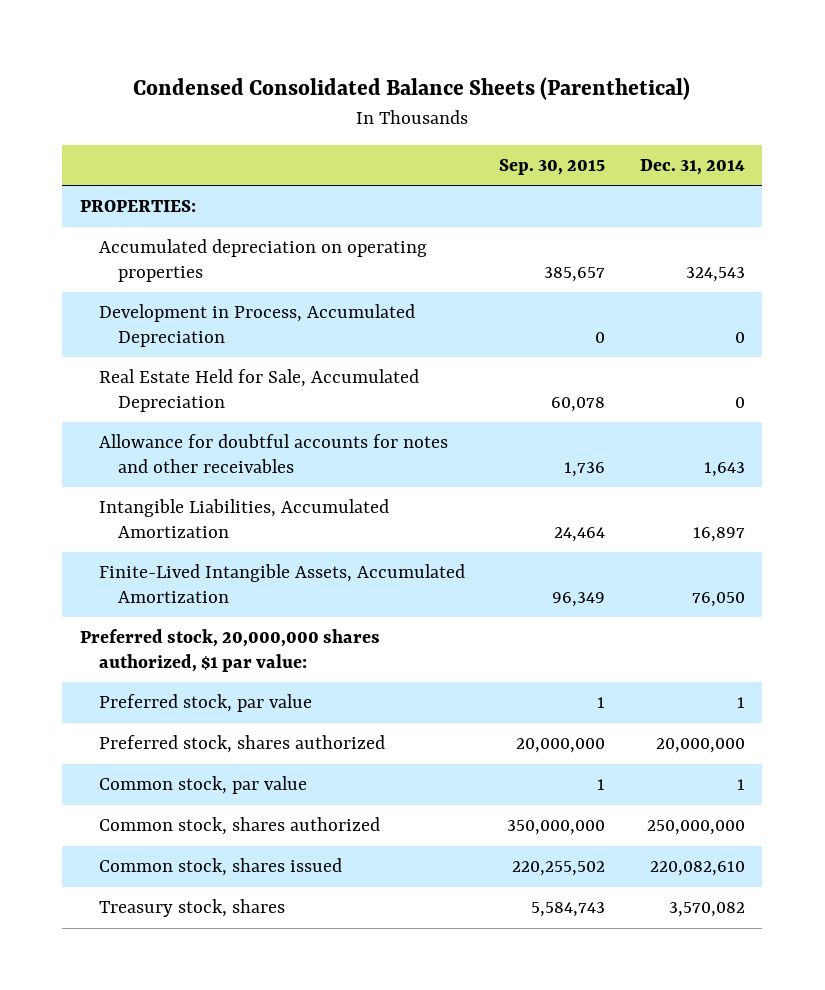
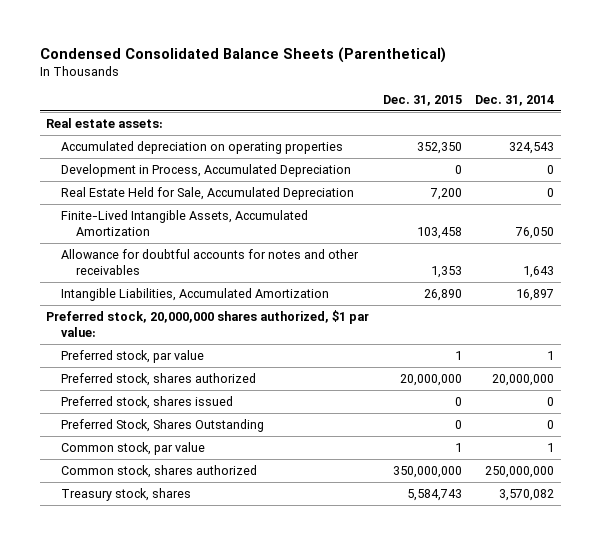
[499,159,606,176] Sep. 30, 2015 -> none
none -> [382,95,462,107] Dec. 31, 2015
[79,200,196,213] PROPERTIES: -> [46,117,164,128] Real estate assets:
[98,564,465,603] Finite-Lived Intangible Assets, Accumulated Amortization -> [61,209,309,236] Finite-Lived Intangible Assets, Accumulated Amortization
none -> [61,395,234,409] Preferred stock, shares issued
none -> [61,418,265,432] Preferred Stock, Shares Outstanding
[98,858,342,877] Common stock, shares issued -> none

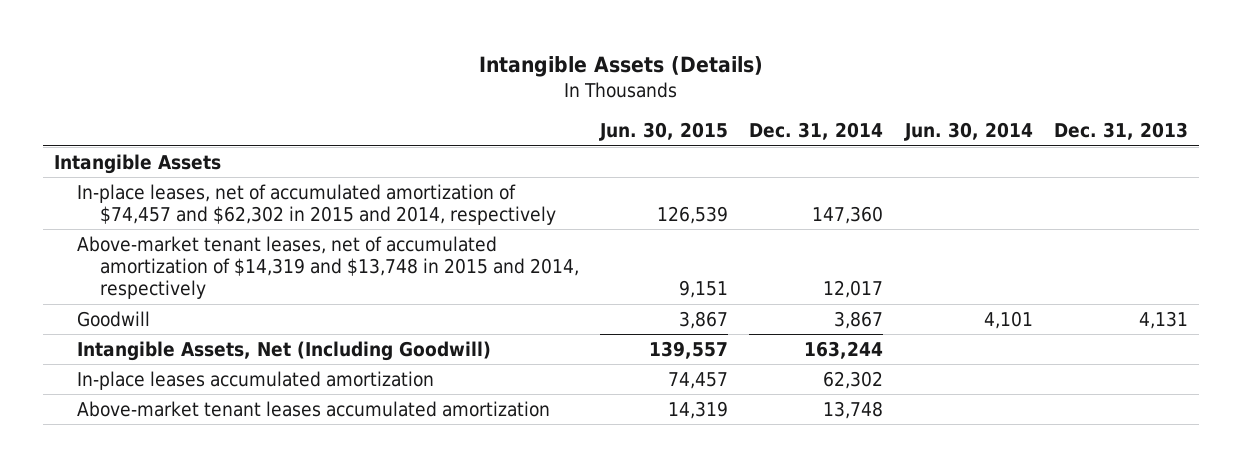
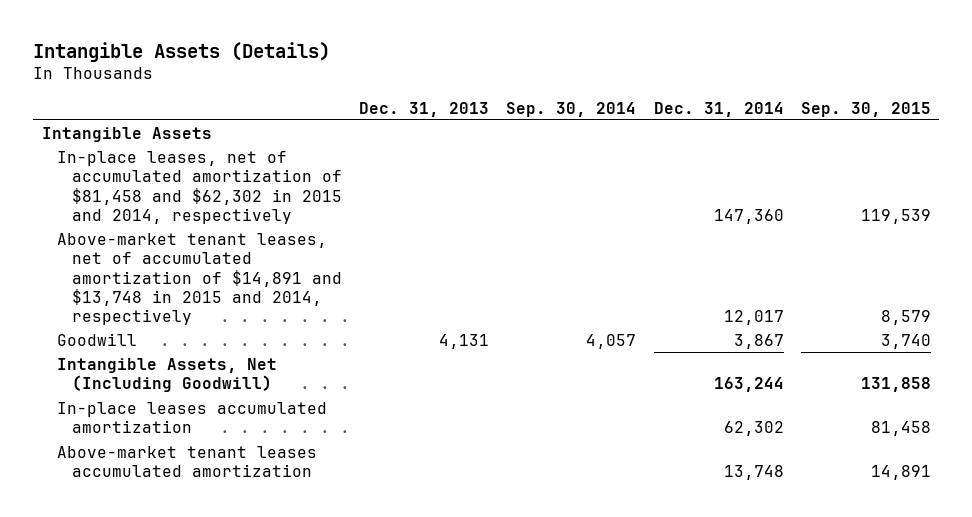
[598,122,728,142] Jun. 30, 2015 -> none
[903,122,1033,142] Jun. 30, 2014 -> none
none -> [506,101,637,117] Sep. 30, 2014
none -> [800,101,931,117] Sep. 30, 2015
[76,183,556,226] In-place leases, net of accumulated amortization of $74,457 and $62,302 in 2015 and 2014, respectively -> [56,151,342,224] In-place leases, net of accumulated amortization of $81,458 and $62,302 in 2015 and 2014, respectively
[76,235,579,300] Above-market tenant leases, net of accumulated amortization of $14,319 and $13,748 in 2015 and 2014, respectively -> [56,233,342,326] Above-market tenant leases, net of accumulated amortization of $14,891 and $13,748 in 2015 and 2014, respectively

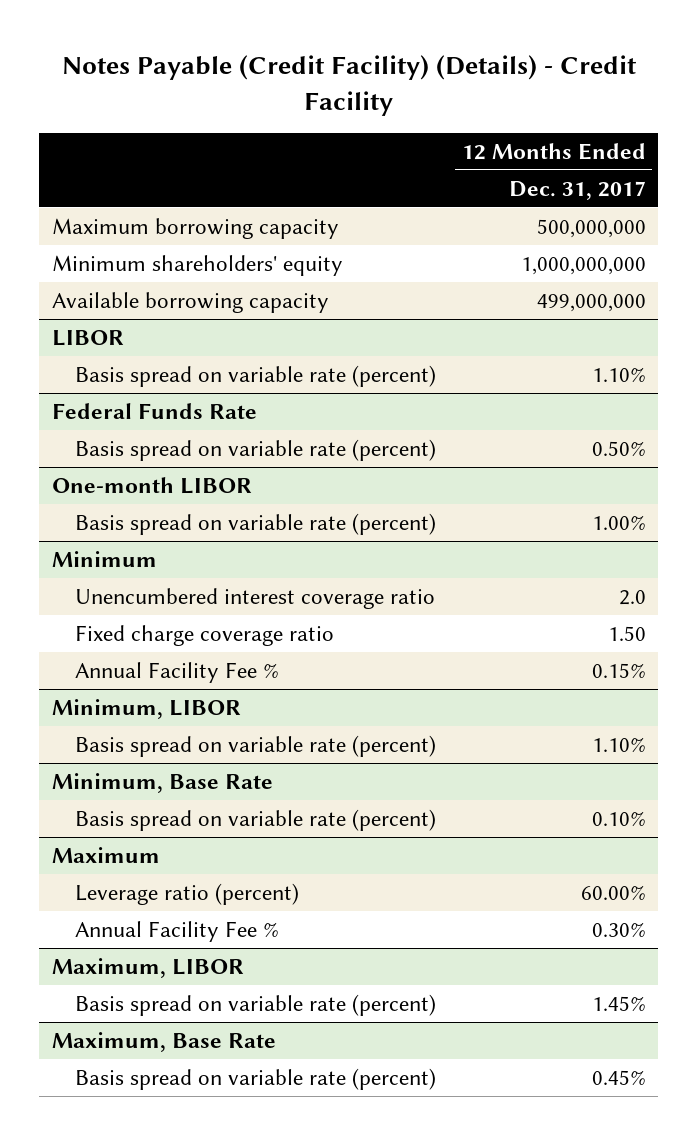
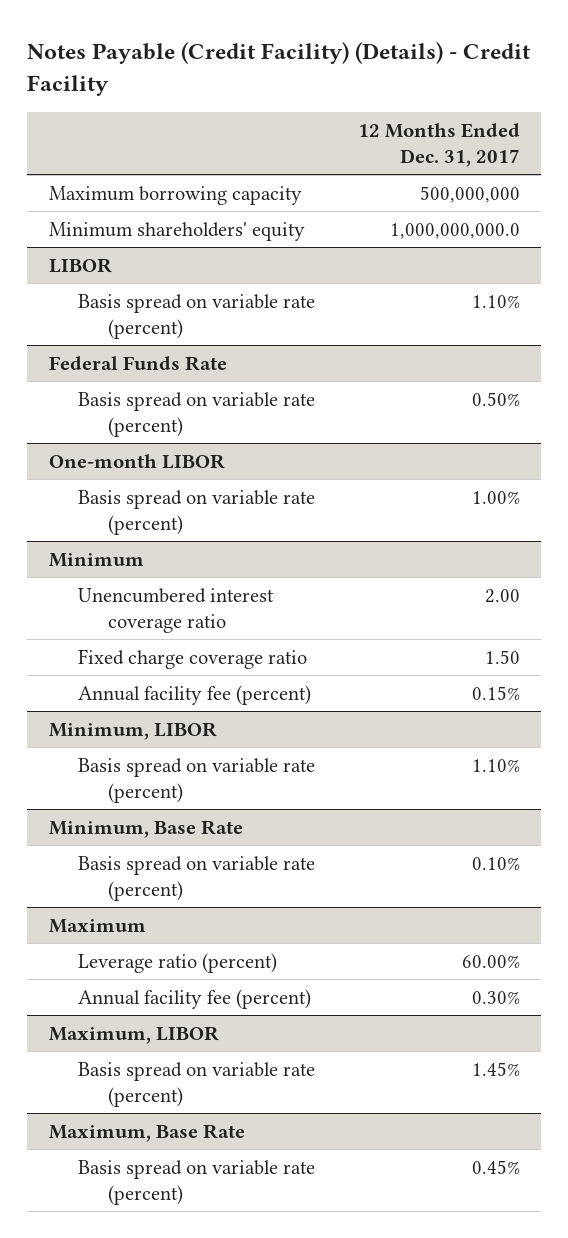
[51,291,329,313] Available borrowing capacity -> none
[520,256,646,275] 1,000,000,000 -> [389,222,520,239] 1,000,000,000.0
[618,589,646,605] 2.0 -> [484,588,520,603] 2.00
[75,661,280,683] Annual Facility Fee % -> [78,684,312,705] Annual facility fee (percent)
[75,920,280,942] Annual Facility Fee % -> [78,988,312,1009] Annual facility fee (percent)

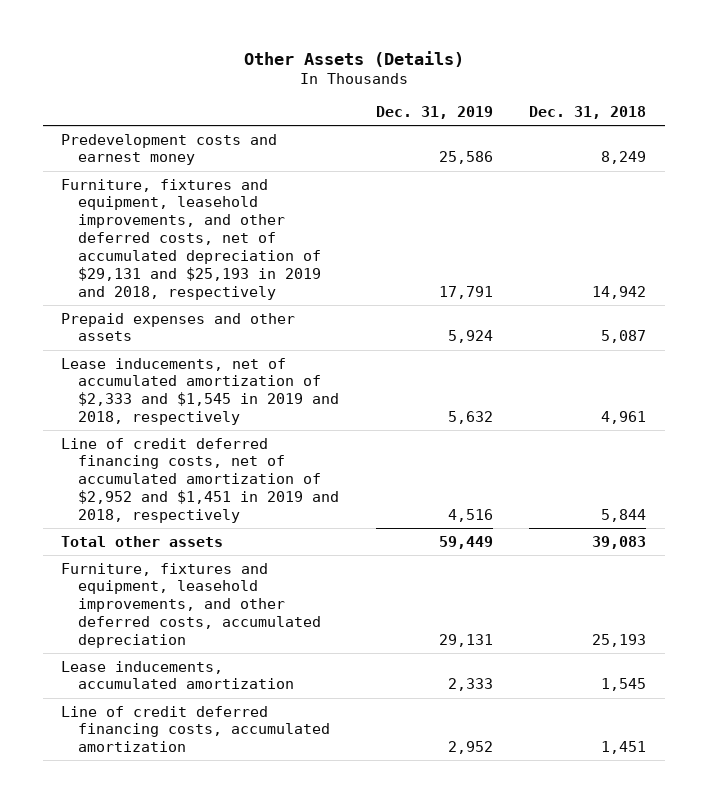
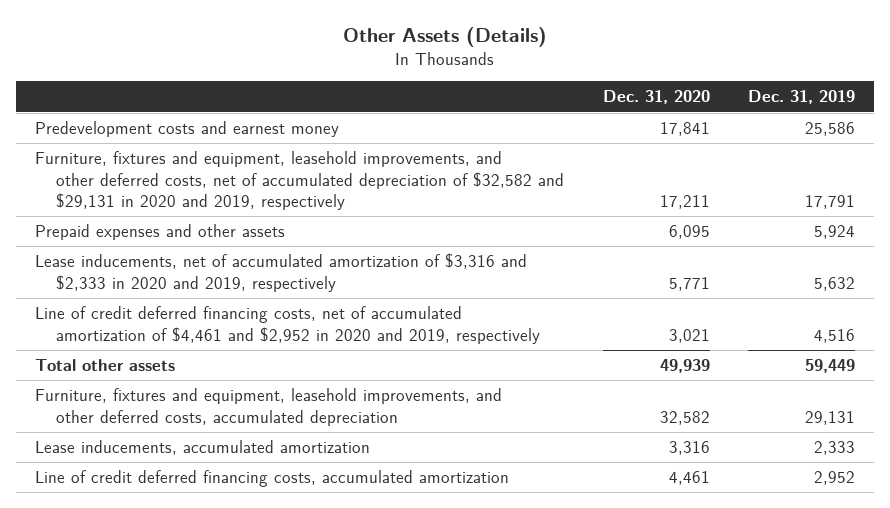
[529,106,647,120] Dec. 31, 2018 -> none
none -> [602,90,710,105] Dec. 31, 2020
[61,178,321,300] Furniture, fixtures and equipment, leasehold improvements, and other deferred costs, net of accumulated depreciation of $29,131 and $25,193 in 2019 and 2018, respectively -> [34,150,565,211] Furniture, fixtures and equipment, leasehold improvements, and other deferred costs, net of accumulated depreciation of $32,582 and $29,131 in 2020 and 2019, respectively
[61,357,339,426] Lease inducements, net of accumulated amortization of $2,333 and $1,545 in 2019 and 2018, respectively -> [34,252,527,292] Lease inducements, net of accumulated amortization of $3,316 and $2,333 in 2020 and 2019, respectively
[61,437,339,523] Line of credit deferred financing costs, net of accumulated amortization of $2,952 and $1,451 in 2019 and 2018, respectively -> [34,305,541,344] Line of credit deferred financing costs, net of accumulated amortization of $4,461 and $2,952 in 2020 and 2019, respectively

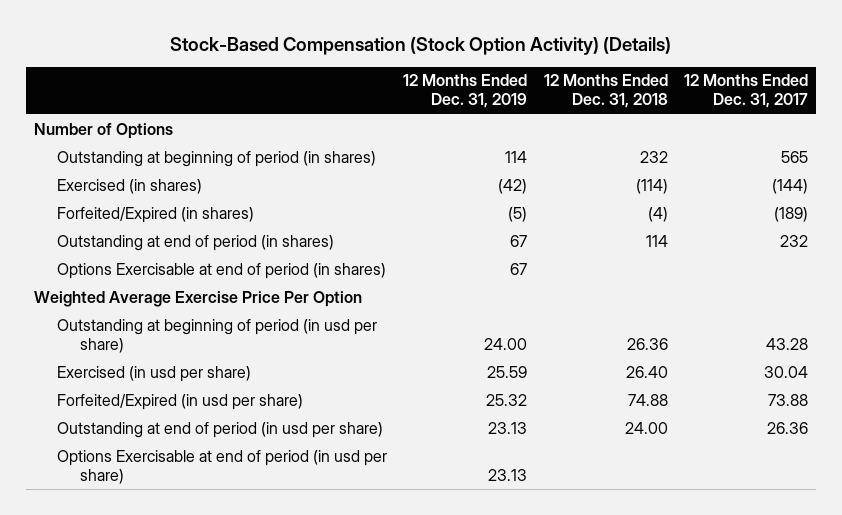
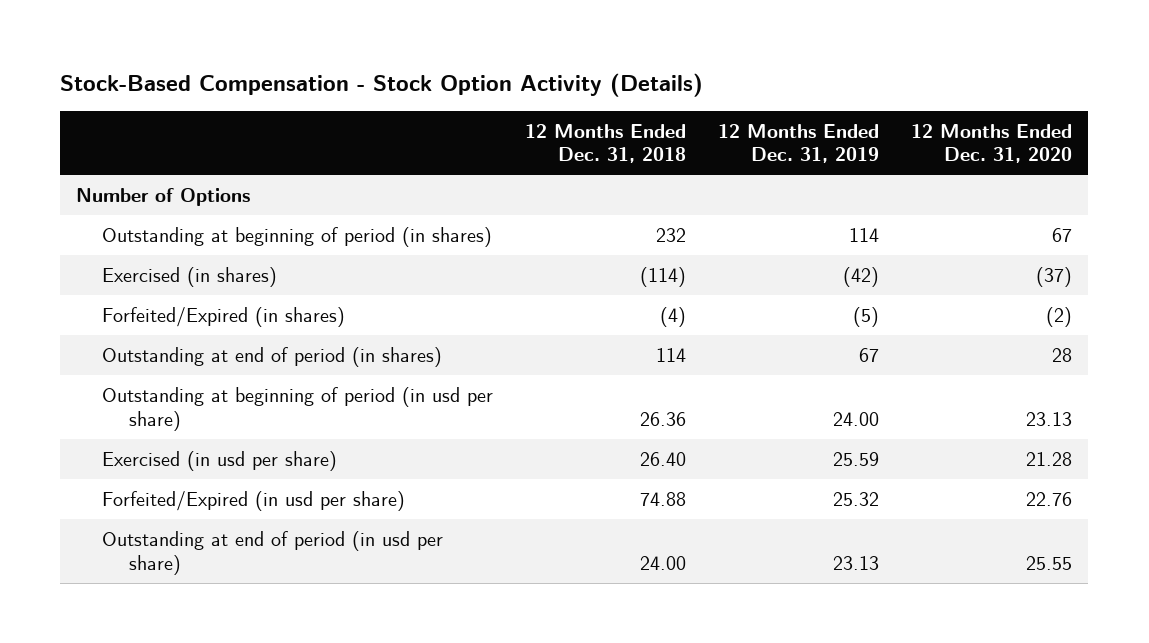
[170,36,672,55] Stock-Based Compensation (Stock Option Activity) (Details) -> [60,72,704,97] Stock-Based Compensation - Stock Option Activity (Details)
[683,74,808,109] 12 Months Ended Dec. 31, 2017 -> none
none -> [911,123,1073,164] 12 Months Ended Dec. 31, 2020
[56,262,386,279] Options Exercisable at end of period (in shares) -> none
[34,290,363,307] Weighted Average Exercise Price Per Option -> none
[56,449,387,484] Options Exercisable at end of period (in usd per share) -> none

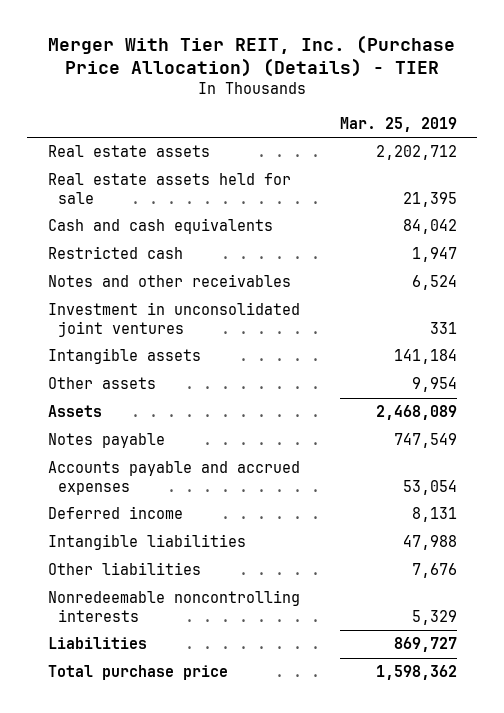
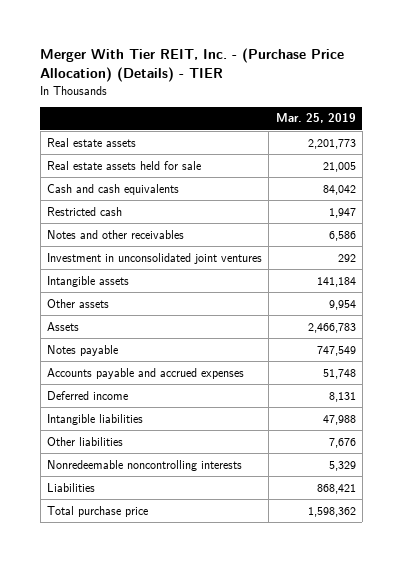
[48,34,456,78] Merger With Tier REIT, Inc. (Purchase Price Allocation) (Details) - TIER -> [40,48,345,83] Merger With Tier REIT, Inc. - (Purchase Price Allocation) (Details) - TIER
[375,145,457,161] 2,202,712 -> [307,138,356,149] 2,201,773
[402,191,457,207] 21,395 -> [322,161,356,172] 21,005
[411,275,457,291] 6,524 -> [328,230,356,241] 6,586
[429,321,457,334] 331 -> [337,253,356,262] 292
[375,405,457,421] 2,468,089 -> [307,322,356,333] 2,466,783
[402,479,457,495] 53,054 -> [322,368,356,379] 51,748
[393,637,457,653] 869,727 -> [316,483,356,494] 868,421

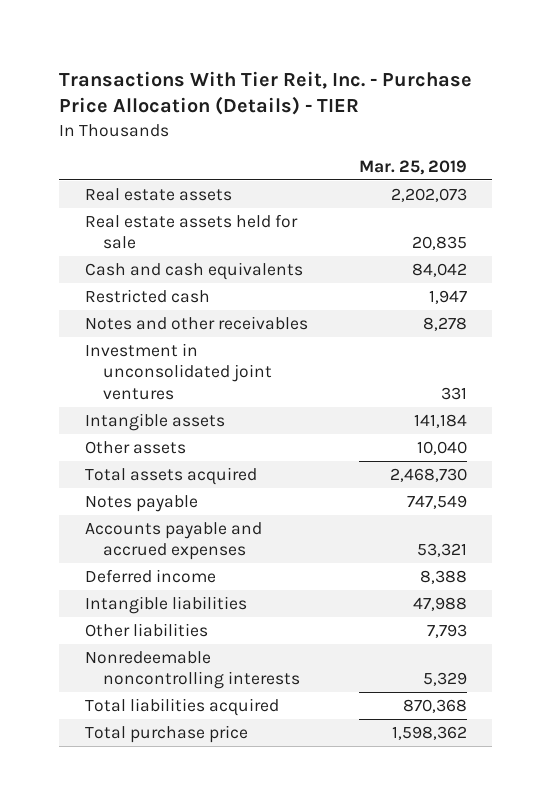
[40,48,345,83] Merger With Tier REIT, Inc. - (Purchase Price Allocation) (Details) - TIER -> [58,70,472,116] Transactions With Tier Reit, Inc. - Purchase Price Allocation (Details) - TIER
[307,138,356,149] 2,201,773 -> [390,187,467,202] 2,202,073
[322,161,356,172] 21,005 -> [411,236,467,251] 20,835
[328,230,356,241] 6,586 -> [422,316,467,331] 8,278
[337,253,356,262] 292 -> [440,386,467,400] 331
[328,299,356,310] 9,954 -> [416,440,467,455] 10,040
[46,321,79,331] Assets -> [84,466,257,485] Total assets acquired
[307,322,356,333] 2,466,783 -> [389,467,467,482] 2,468,730
[322,368,356,379] 51,748 -> [416,543,467,558] 53,321
[328,391,356,402] 8,131 -> [419,569,467,584] 8,388
[328,437,356,448] 7,676 -> [426,623,467,638] 7,793
[46,482,95,492] Liabilities -> [84,697,279,716] Total liabilities acquired
[316,483,356,494] 868,421 -> [402,698,467,713] 870,368

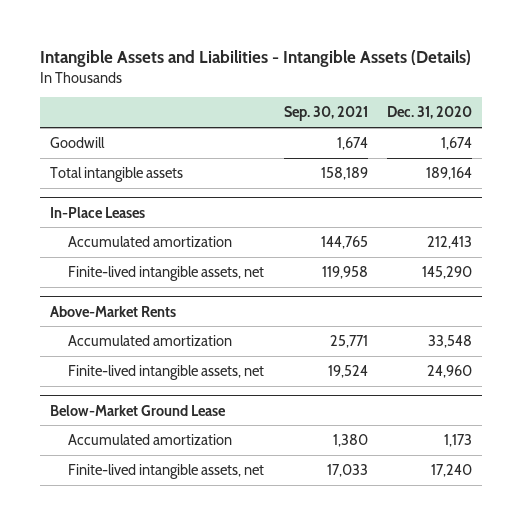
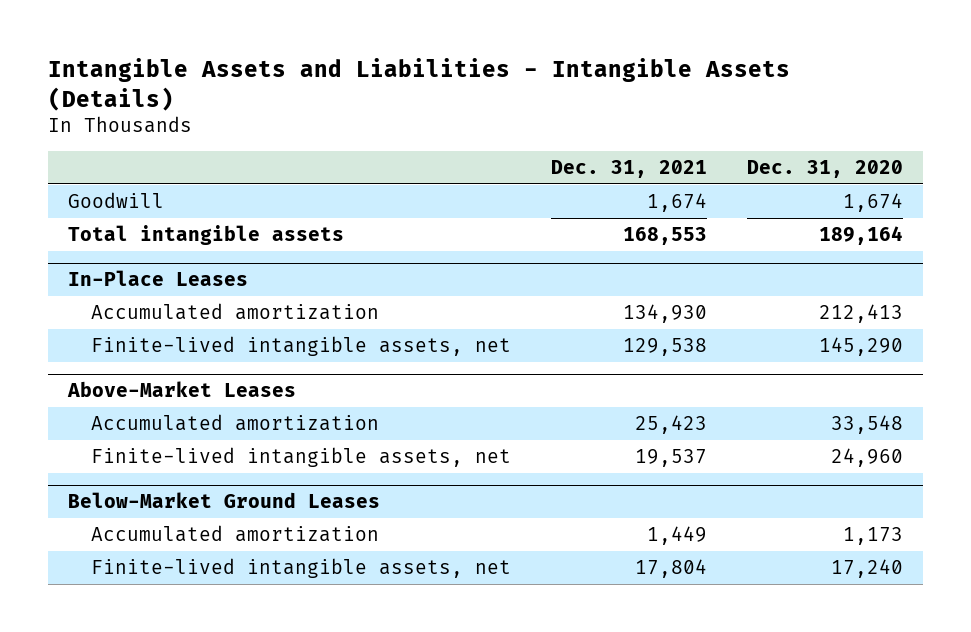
[283,106,368,122] Sep. 30, 2021 -> none
none -> [551,160,708,179] Dec. 31, 2021
[49,305,176,317] Above-Market Rents -> [66,381,296,398] Above-Market Leases
[49,404,226,416] Below-Market Ground Lease -> [67,492,380,509] Below-Market Ground Leases

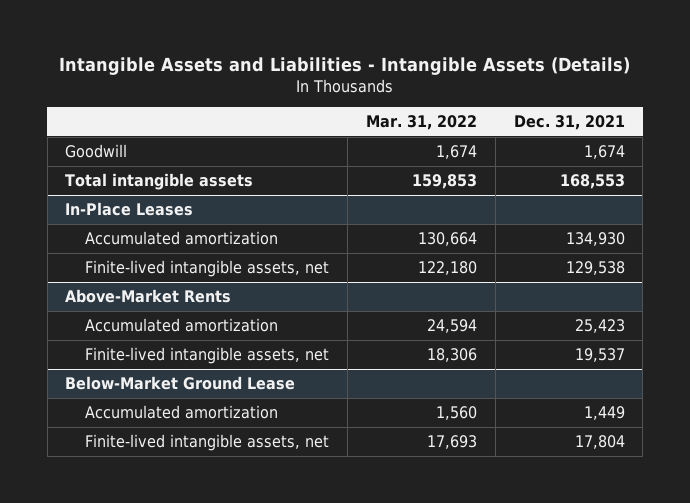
[747,160,904,179] Dec. 31, 2020 -> none
none -> [365,115,477,131] Mar. 31, 2022
[66,381,296,398] Above-Market Leases -> [65,288,232,303] Above-Market Rents
[67,492,380,509] Below-Market Ground Leases -> [65,375,296,390] Below-Market Ground Lease

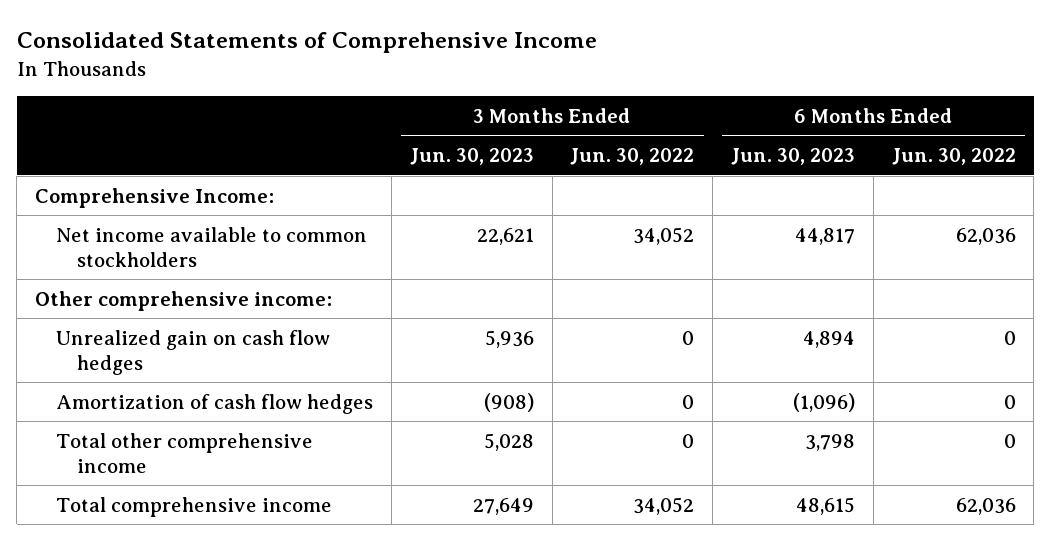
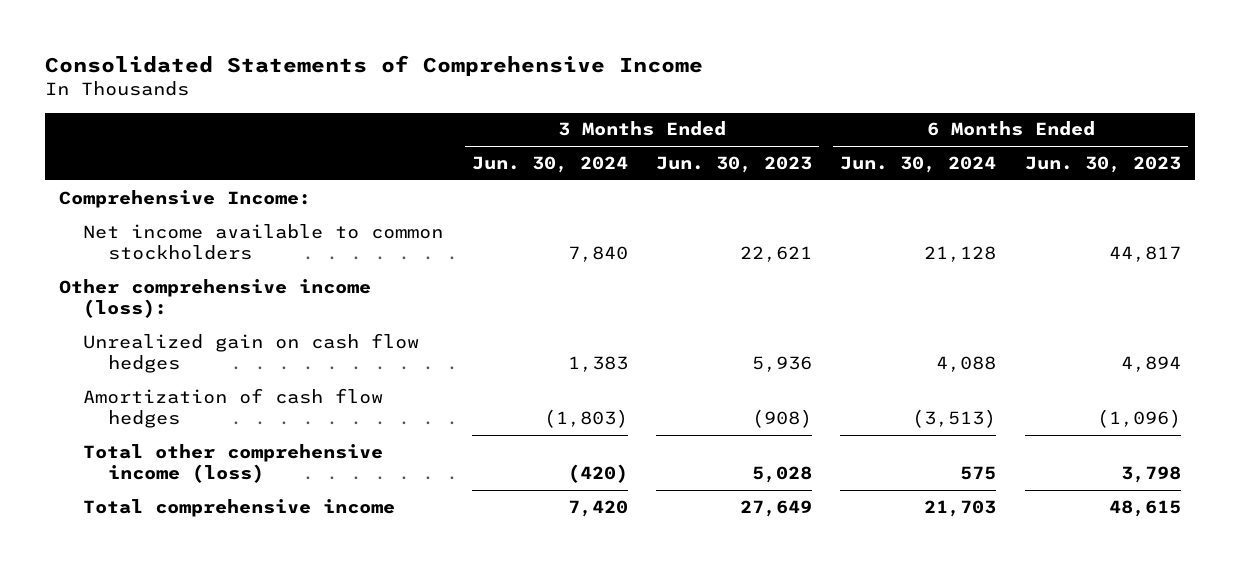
[570,148,695,166] Jun. 30, 2022 -> none
[891,148,1016,166] Jun. 30, 2022 -> none
none -> [471,155,628,173] Jun. 30, 2024
none -> [840,155,997,173] Jun. 30, 2024
[34,290,332,311] Other comprehensive income: -> [59,278,372,319] Other comprehensive income (loss):
[56,432,314,473] Total other comprehensive income -> [83,443,384,484] Total other comprehensive income (loss)

